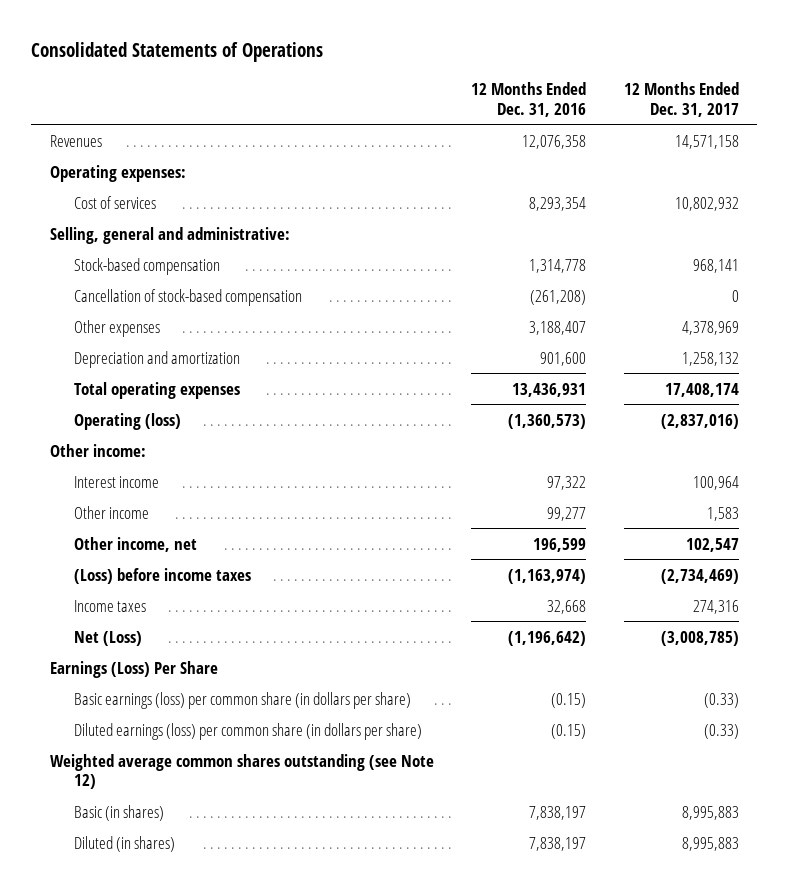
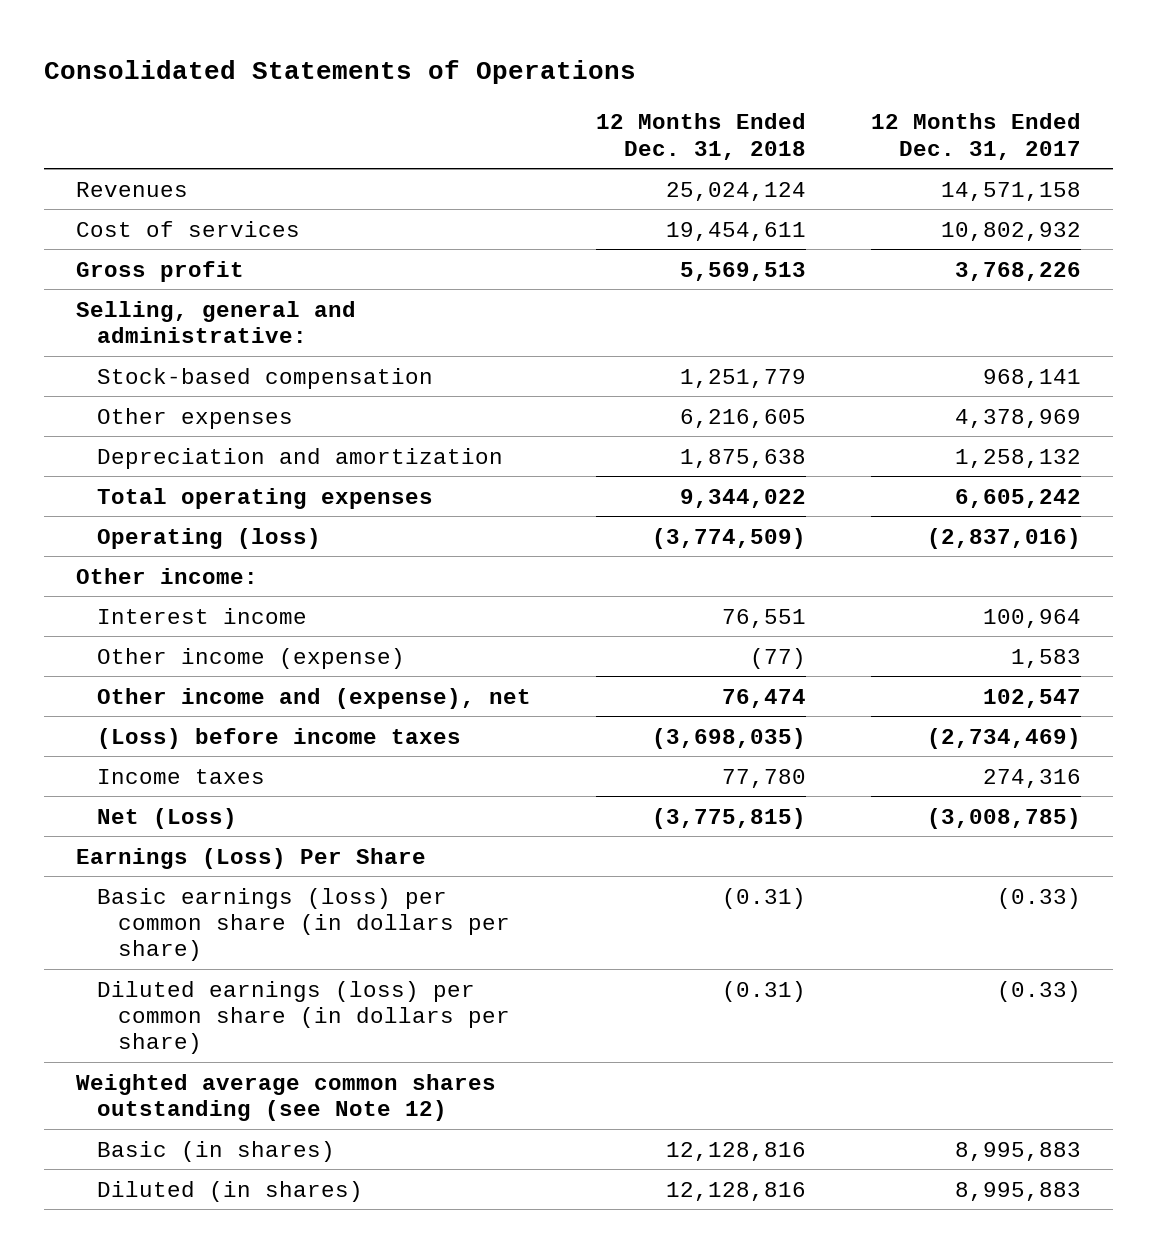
[471,82,587,117] 12 Months Ended Dec. 31, 2016 -> none
none -> [595,113,806,160] 12 Months Ended Dec. 31, 2018
[49,164,186,182] Operating expenses: -> none
none -> [76,260,245,282] Gross profit
[74,288,303,306] Cancellation of stock-based compensation -> none
[664,382,739,397] 17,408,174 -> [954,488,1081,508] 6,605,242
[74,505,150,519] Other income -> [97,647,406,669] Other income (expense)
[74,536,198,552] Other income, net -> [97,687,532,709] Other income and (expense), net

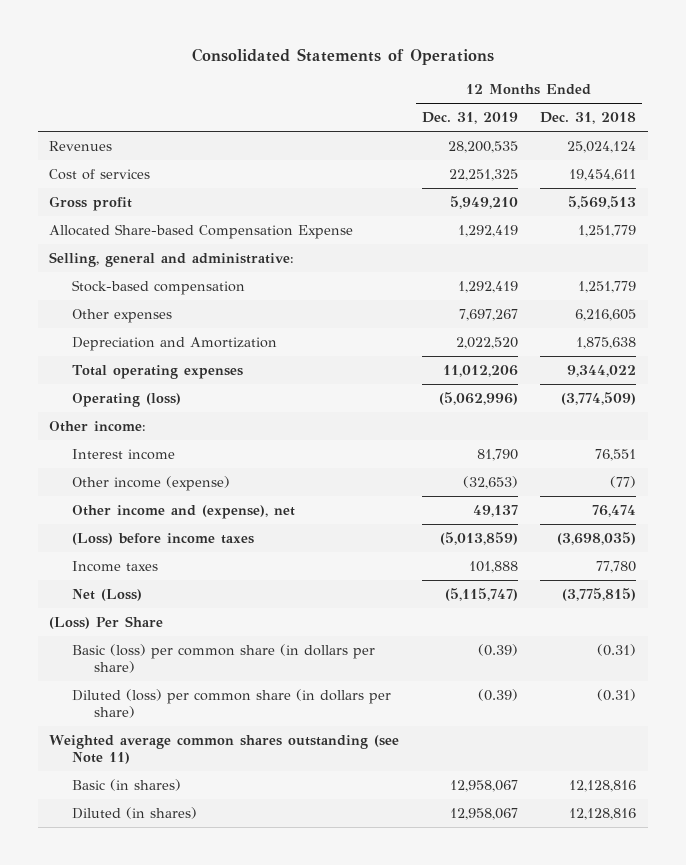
[870,113,1081,160] 12 Months Ended Dec. 31, 2017 -> none
none -> [421,112,518,125] Dec. 31, 2019
none -> [49,224,354,240] Allocated Share-based Compensation Expense
[97,447,504,469] Depreciation and amortization -> [71,337,277,352] Depreciation and Amortization
[76,847,427,869] Earnings (Loss) Per Share -> [49,616,164,630] (Loss) Per Share
[97,887,510,962] Basic earnings (loss) per common share (in dollars per share) -> [71,644,375,674] Basic (loss) per common share (in dollars per share)
[97,980,510,1055] Diluted earnings (loss) per common share (in dollars per share) -> [71,689,391,719] Diluted (loss) per common share (in dollars per share)
[76,1073,497,1122] Weighted average common shares outstanding (see Note 12) -> [49,735,400,765] Weighted average common shares outstanding (see Note 11)

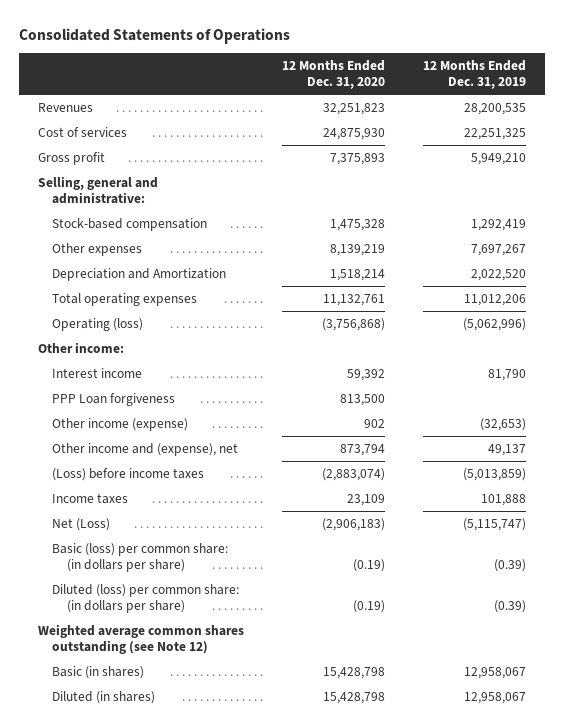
[540,112,637,125] Dec. 31, 2018 -> none
none -> [282,60,386,90] 12 Months Ended Dec. 31, 2020
[49,224,354,240] Allocated Share-based Compensation Expense -> none
none -> [52,392,176,406] PPP Loan forgiveness
[49,616,164,630] (Loss) Per Share -> none
[71,644,375,674] Basic (loss) per common share (in dollars per share) -> [52,542,229,572] Basic (loss) per common share: (in dollars per share)
[71,689,391,719] Diluted (loss) per common share (in dollars per share) -> [52,583,240,613] Diluted (loss) per common share: (in dollars per share)
[49,735,400,765] Weighted average common shares outstanding (see Note 11) -> [37,623,244,654] Weighted average common shares outstanding (see Note 12)

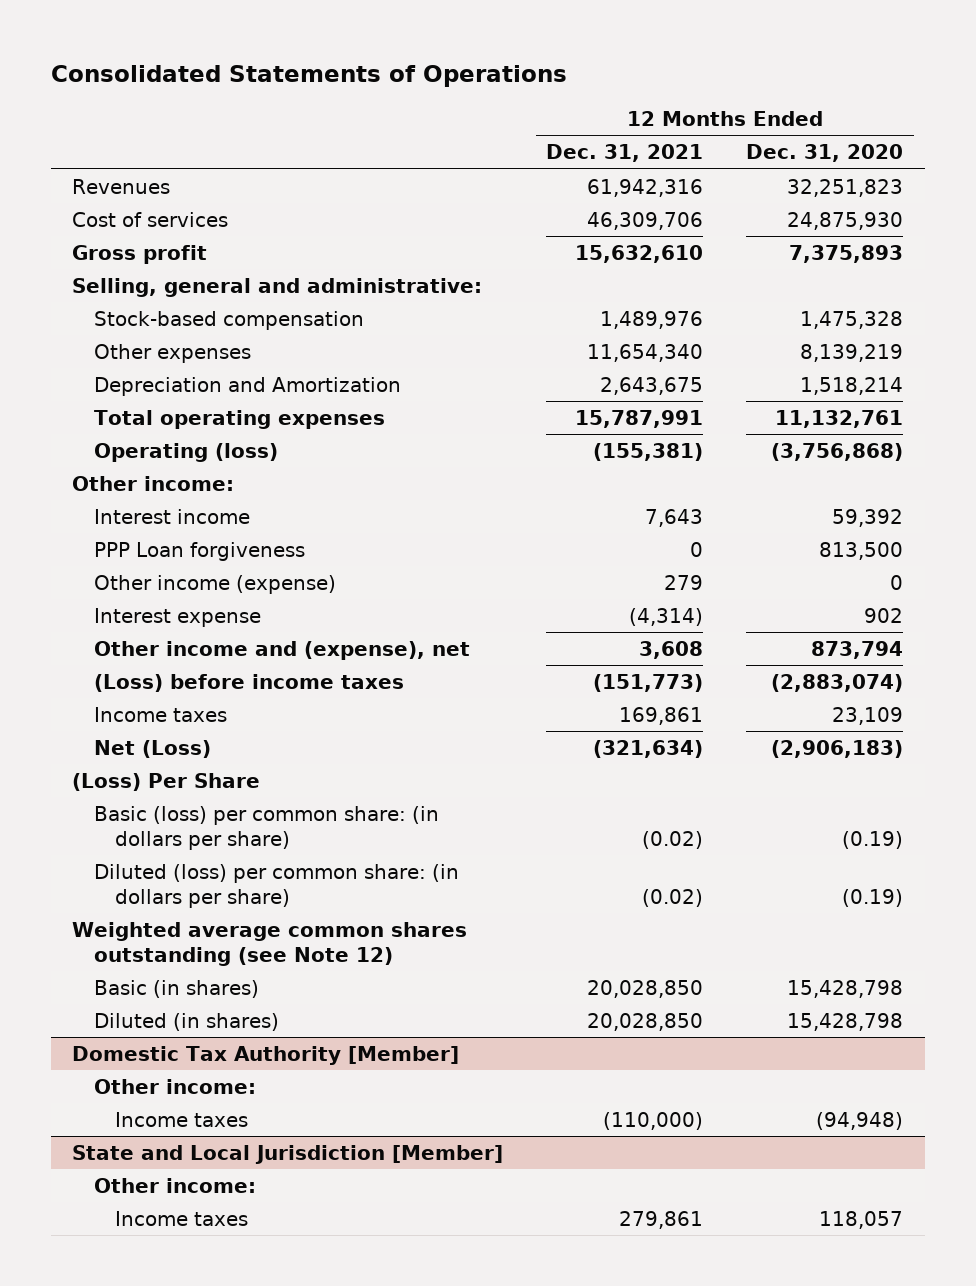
[423,60,527,90] 12 Months Ended Dec. 31, 2019 -> none
none -> [546,144,704,163] Dec. 31, 2021
[364,418,386,428] 902 -> [890,574,904,590] 0
none -> [93,607,261,627] Interest expense
none -> [72,772,261,791] (Loss) Per Share
none -> [72,1045,460,1065] Domestic Tax Authority [Member]
none -> [93,1078,256,1094] Other income:
none -> [115,1111,249,1127] Income taxes
none -> [72,1144,504,1164] State and Local Jurisdiction [Member]
none -> [93,1177,256,1193] Other income:
none -> [115,1210,249,1226] Income taxes

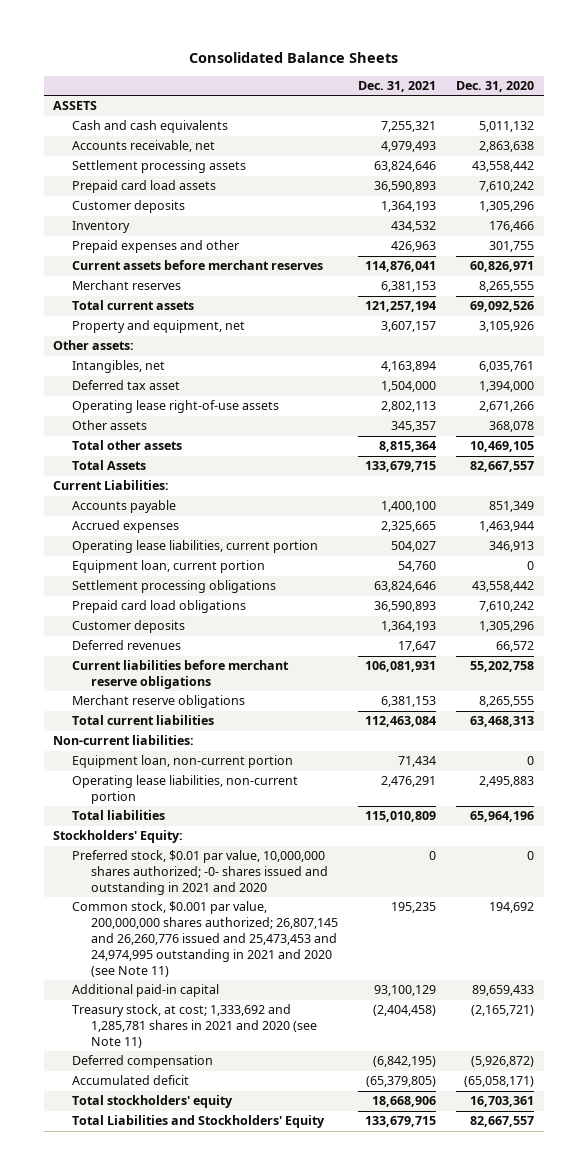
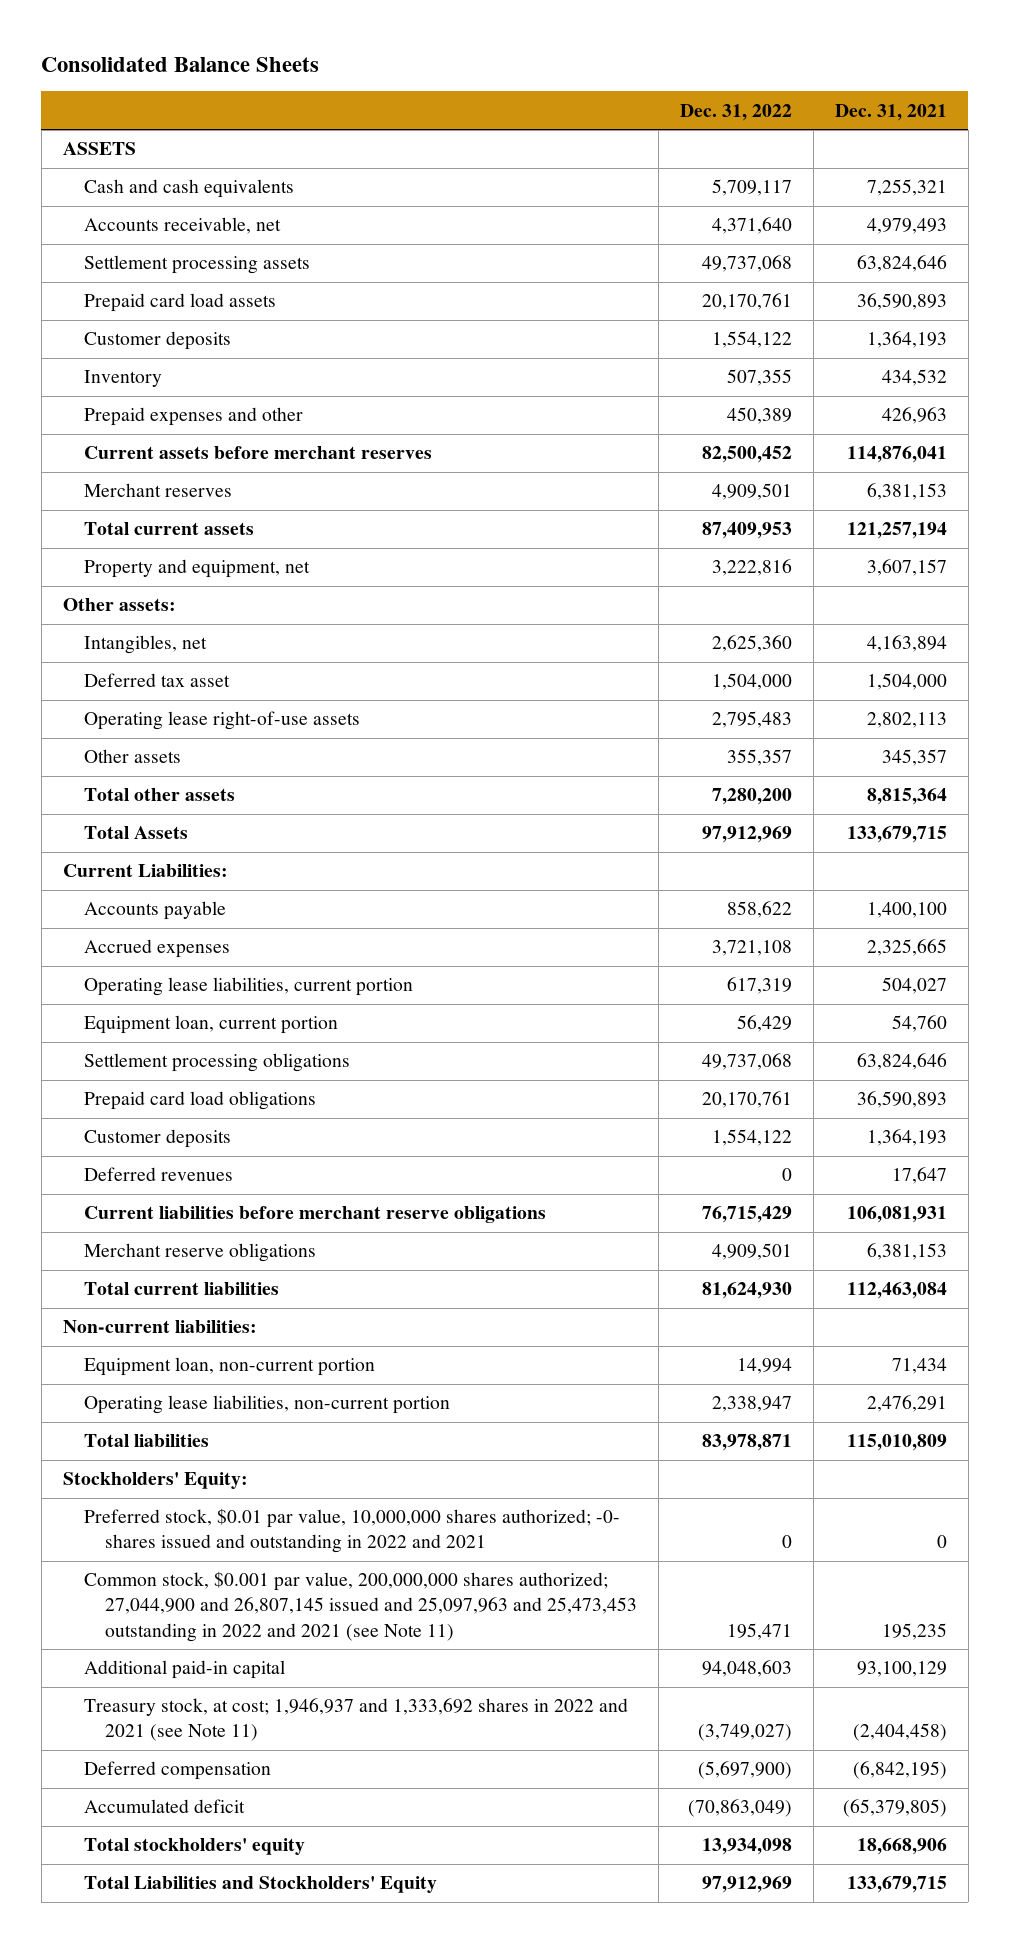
[455,81,534,93] Dec. 31, 2020 -> none
none -> [680,103,793,121] Dec. 31, 2022
[72,850,329,895] Preferred stock, $0.01 par value, 10,000,000 shares authorized; -0- shares issued and outstanding in 2021 and 2020 -> [83,1508,620,1554] Preferred stock, $0.01 par value, 10,000,000 shares authorized; -0- shares issued and outstanding in 2022 and 2021
[72,901,339,977] Common stock, $0.001 par value, 200,000,000 shares authorized; 26,807,145 and 26,260,776 issued and 25,473,453 and 24,974,995 outstanding in 2021 and 2020 (see Note 11) -> [83,1571,638,1642] Common stock, $0.001 par value, 200,000,000 shares authorized; 27,044,900 and 26,807,145 issued and 25,097,963 and 25,473,453 outstanding in 2022 and 2021 (see Note 11)
[72,1004,318,1048] Treasury stock, at cost; 1,333,692 and 1,285,781 shares in 2021 and 2020 (see Note 11) -> [83,1698,628,1742] Treasury stock, at cost; 1,946,937 and 1,333,692 shares in 2022 and 2021 (see Note 11)

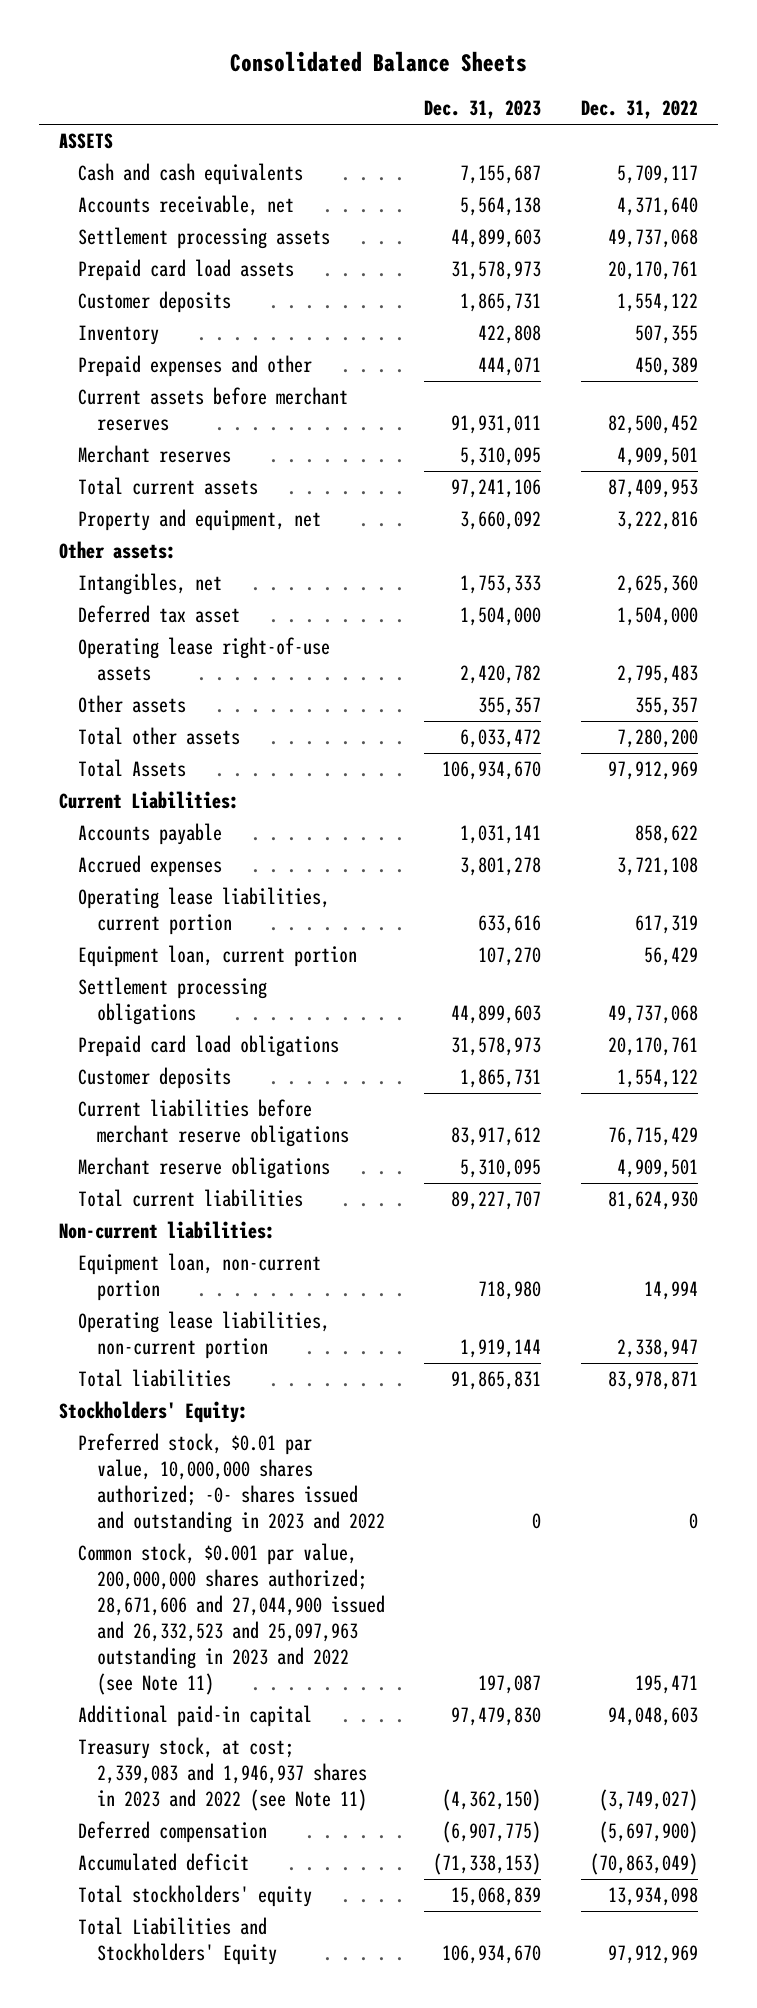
[835,103,948,121] Dec. 31, 2021 -> none
none -> [424,100,542,120] Dec. 31, 2023
[83,1167,233,1182] Deferred revenues -> none
[83,1508,620,1554] Preferred stock, $0.01 par value, 10,000,000 shares authorized; -0- shares issued and outstanding in 2022 and 2021 -> [77,1433,385,1534] Preferred stock, $0.01 par value, 10,000,000 shares authorized; -0- shares issued and outstanding in 2023 and 2022
[83,1571,638,1642] Common stock, $0.001 par value, 200,000,000 shares authorized; 27,044,900 and 26,807,145 issued and 25,097,963 and 25,473,453 outstanding in 2022 and 2021 (see Note 11) -> [77,1543,385,1696] Common stock, $0.001 par value, 200,000,000 shares authorized; 28,671,606 and 27,044,900 issued and 26,332,523 and 25,097,963 outstanding in 2023 and 2022 (see Note 11)
[83,1698,628,1742] Treasury stock, at cost; 1,946,937 and 1,333,692 shares in 2022 and 2021 (see Note 11) -> [77,1737,367,1812] Treasury stock, at cost; 2,339,083 and 1,946,937 shares in 2023 and 2022 (see Note 11)

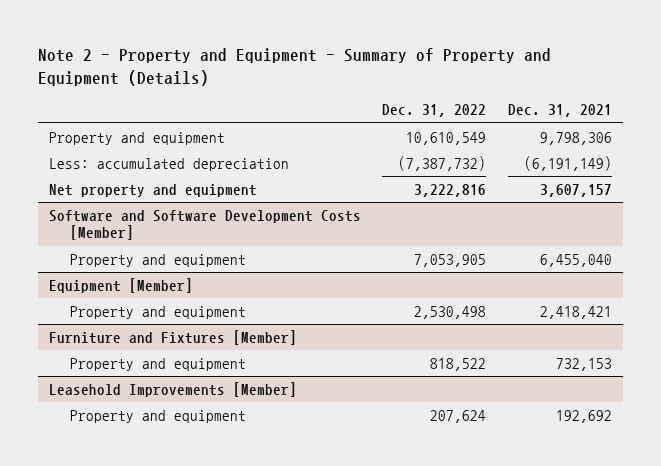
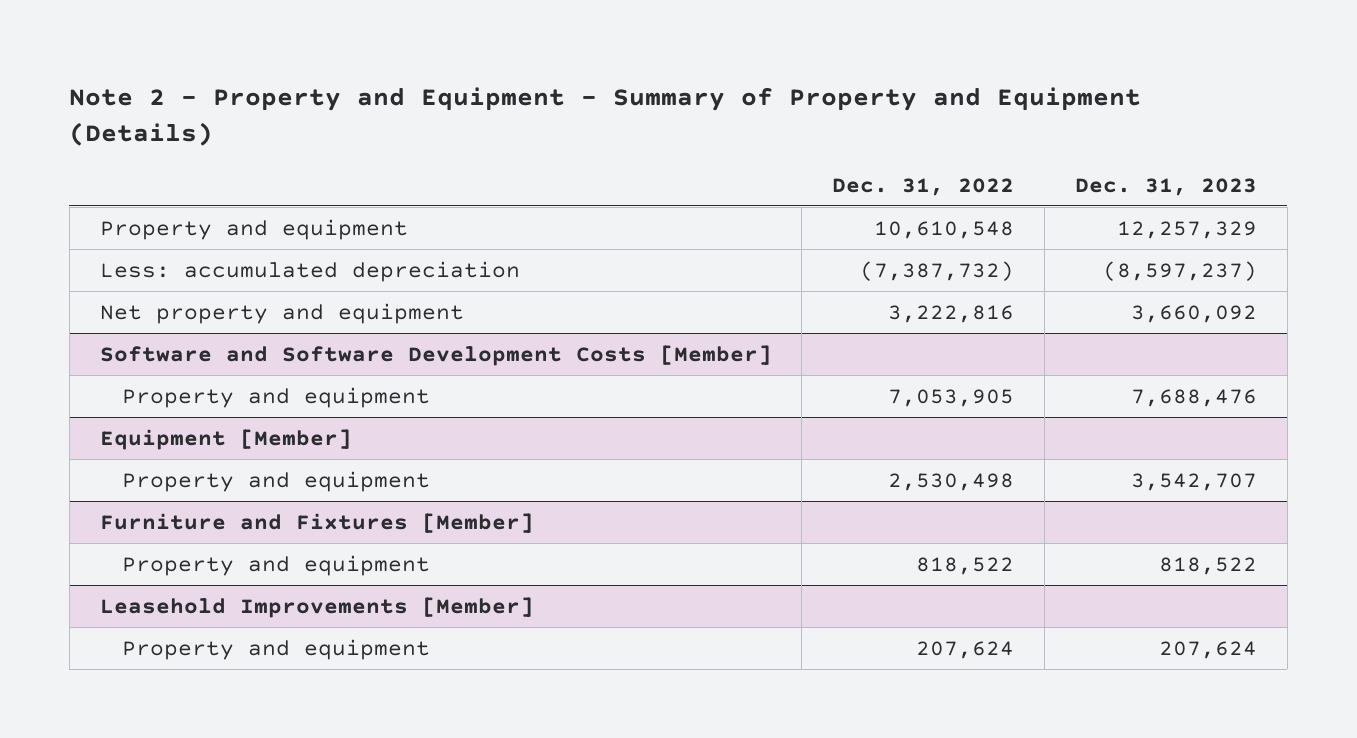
[507,104,612,118] Dec. 31, 2021 -> none
none -> [1074,177,1257,196] Dec. 31, 2023
[406,131,487,145] 10,610,549 -> [874,220,1015,239] 10,610,548

